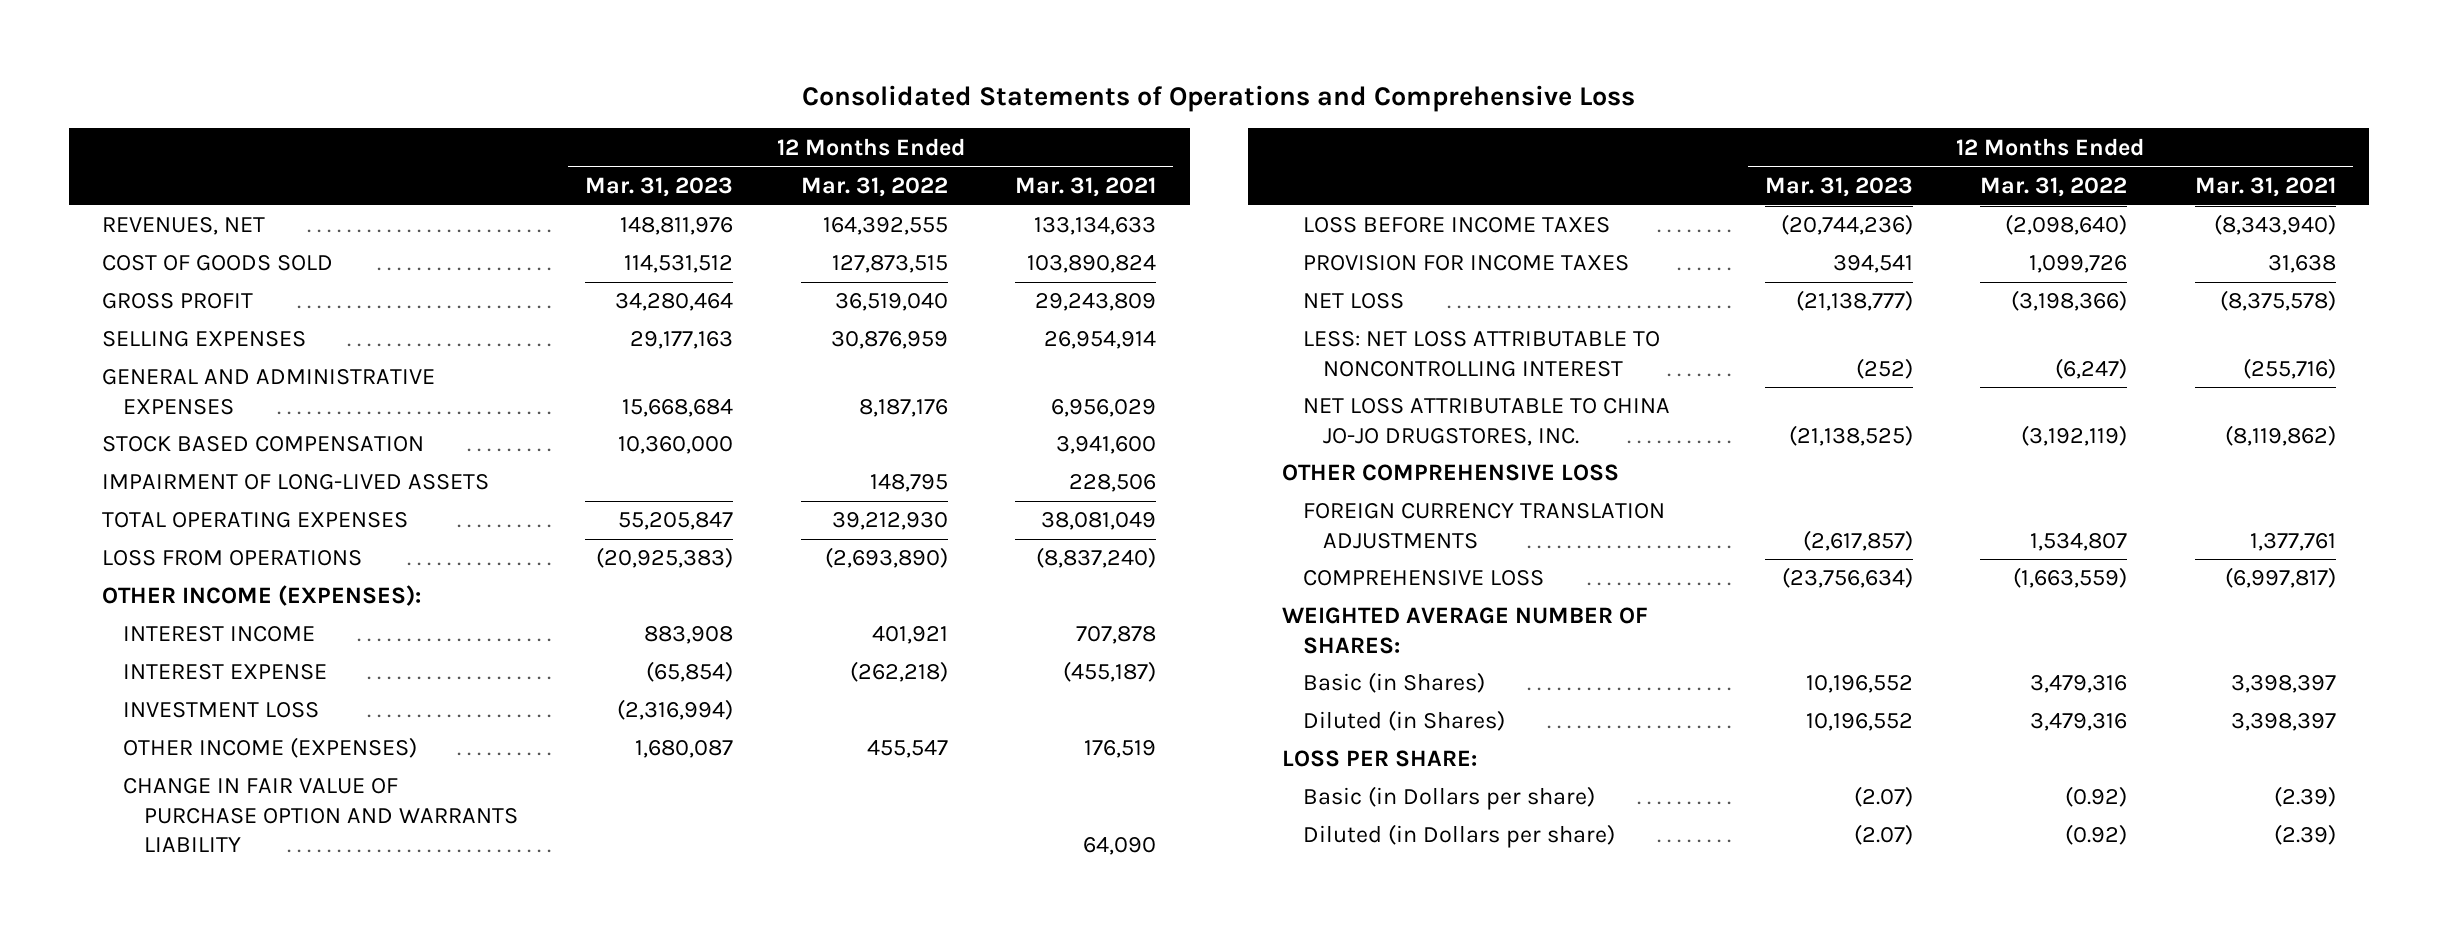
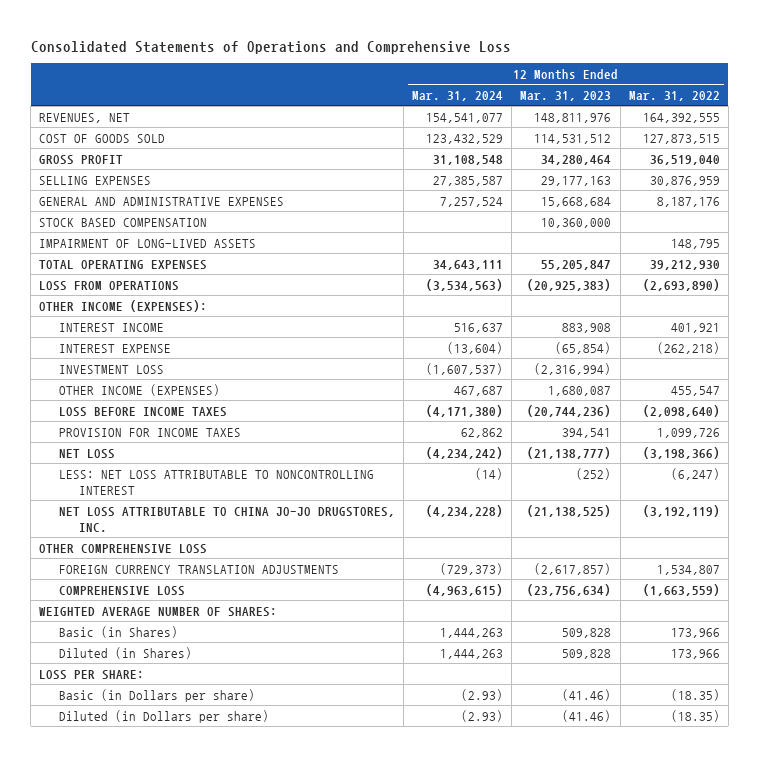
[1015,176,1157,197] Mar. 31, 2021 -> none
none -> [412,90,504,101] Mar. 31, 2024
[123,778,518,853] CHANGE IN FAIR VALUE OF PURCHASE OPTION AND WARRANTS LIABILITY -> none
[1805,675,1913,694] 10,196,552 -> [562,627,612,638] 509,828
[2030,675,2128,694] 3,479,316 -> [670,627,720,638] 173,966
[1805,713,1913,732] 10,196,552 -> [562,648,612,659] 509,828
[2030,713,2128,732] 3,479,316 -> [670,648,720,659] 173,966
[1853,786,1913,808] (2.07) -> [562,688,612,701] (41.46)
[2065,786,2128,808] (0.92) -> [670,688,720,701] (18.35)
[1853,824,1913,846] (2.07) -> [562,709,612,722] (41.46)
[2065,824,2128,846] (0.92) -> [670,709,720,722] (18.35)

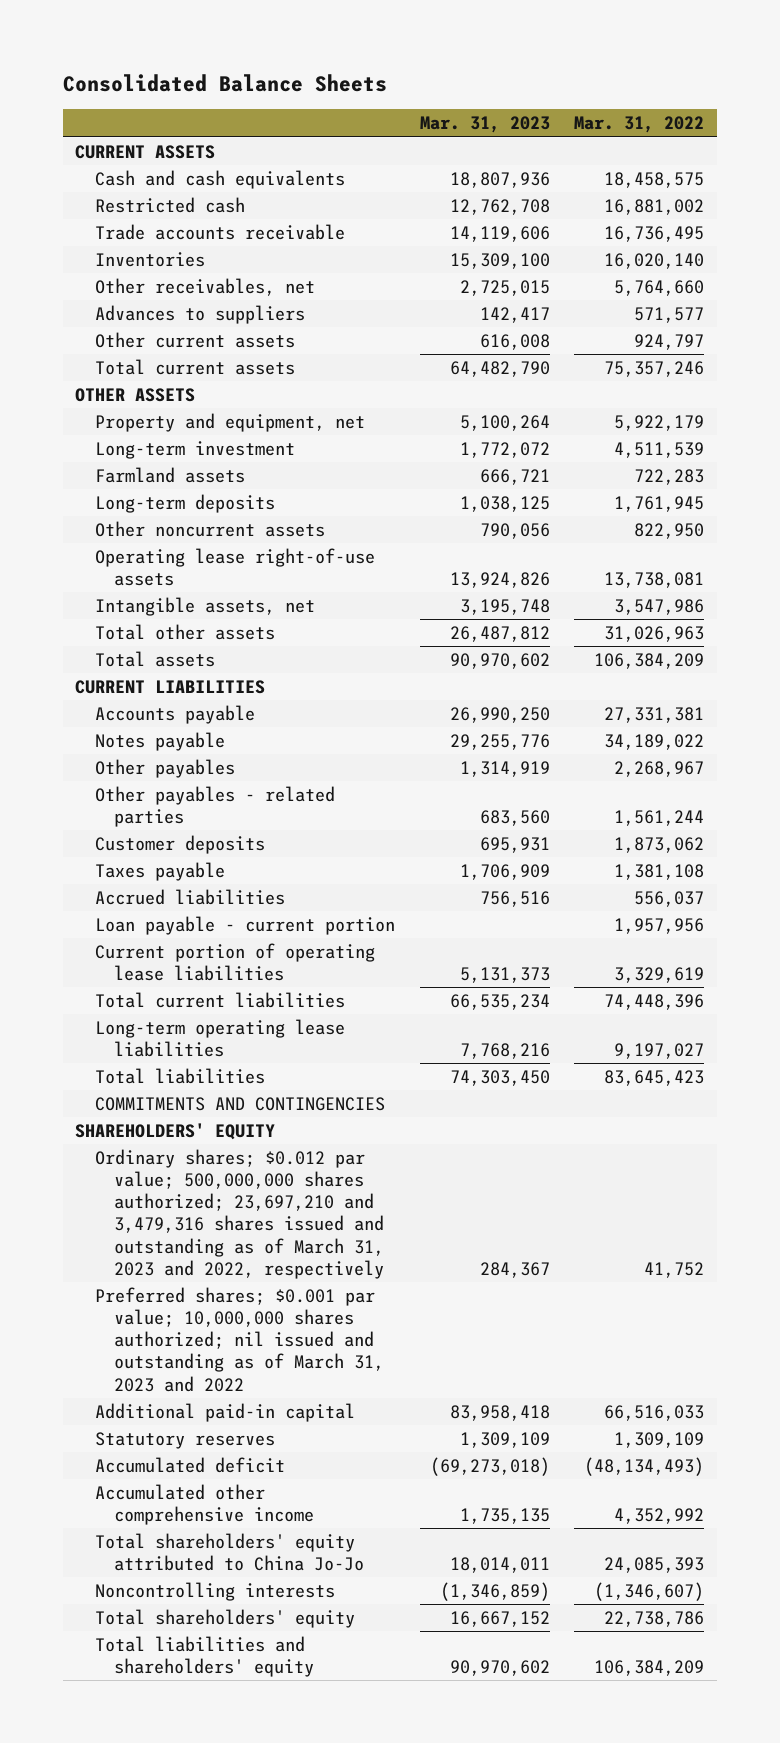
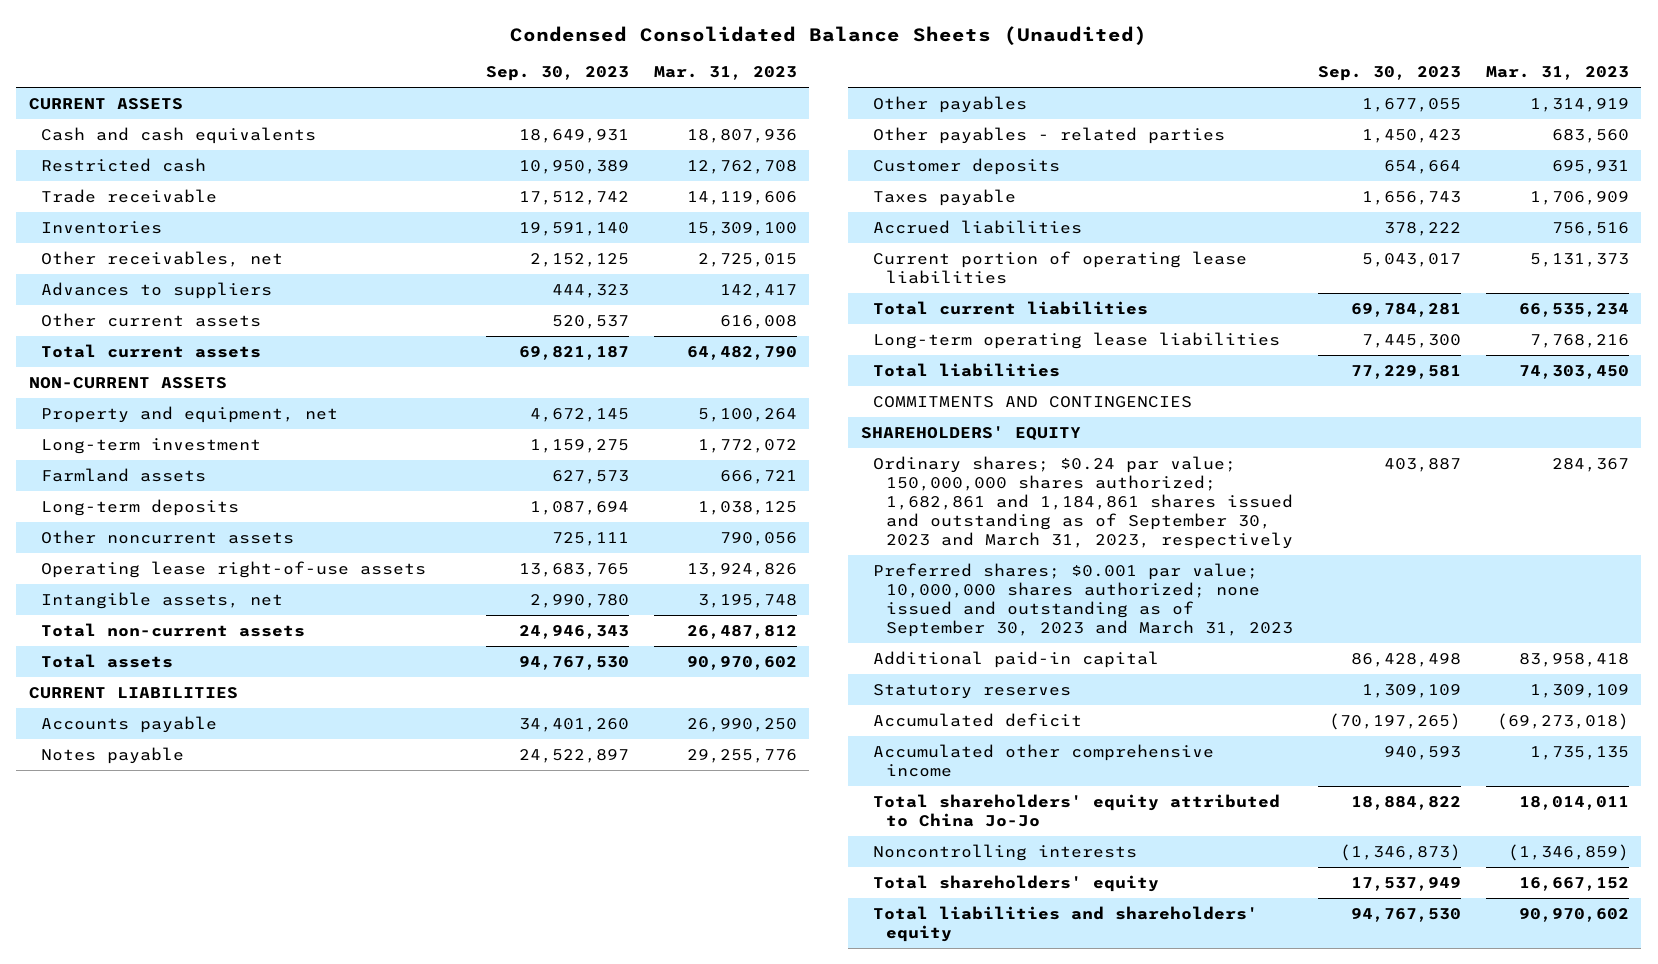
[63,74,388,93] Consolidated Balance Sheets -> [509,25,1147,45] Condensed Consolidated Balance Sheets (Unaudited)
[574,116,705,134] Mar. 31, 2022 -> none
none -> [486,66,630,82] Sep. 30, 2023
[94,223,345,240] Trade accounts receivable -> [41,189,218,204] Trade receivable
[75,387,196,402] OTHER ASSETS -> none
none -> [28,377,227,390] NON-CURRENT ASSETS
[94,623,275,640] Total other assets -> [41,623,306,638] Total non-current assets
[94,915,395,935] Loan payable - current portion -> none
[94,1148,385,1279] Ordinary shares; $0.012 par value; 500,000,000 shares authorized; 23,697,210 and 3,479,316 shares issued and outstanding as of March 31, 2023 and 2022, respectively -> [873,456,1294,549] Ordinary shares; $0.24 par value; 150,000,000 shares authorized; 1,682,861 and 1,184,861 shares issued and outstanding as of September 30, 2023 and March 31, 2023, respectively
[94,1286,385,1392] Preferred shares; $0.001 par value; 10,000,000 shares authorized; nil issued and outstanding as of March 31, 2023 and 2022 -> [873,563,1294,637] Preferred shares; $0.001 par value; 10,000,000 shares authorized; none issued and outstanding as of September 30, 2023 and March 31, 2023

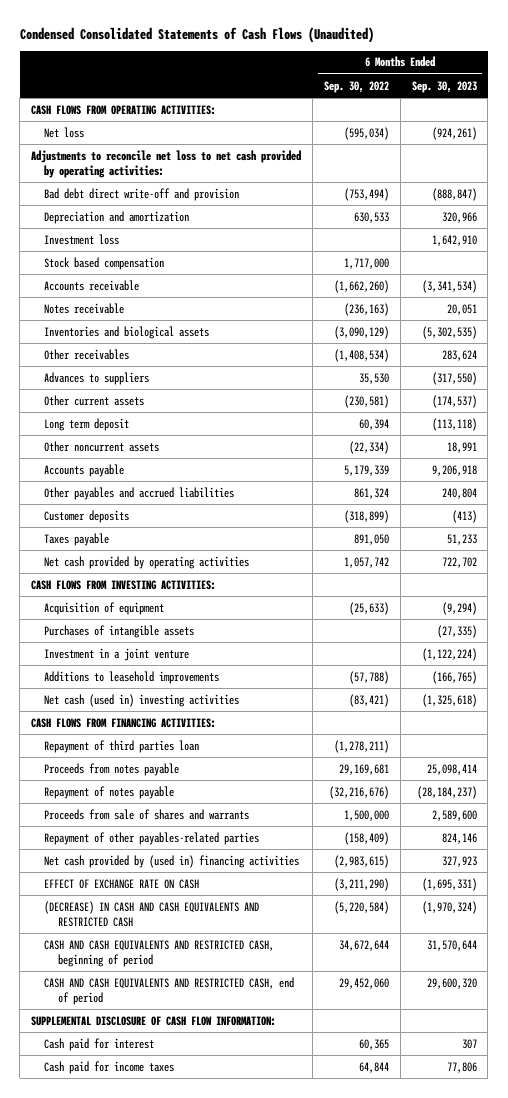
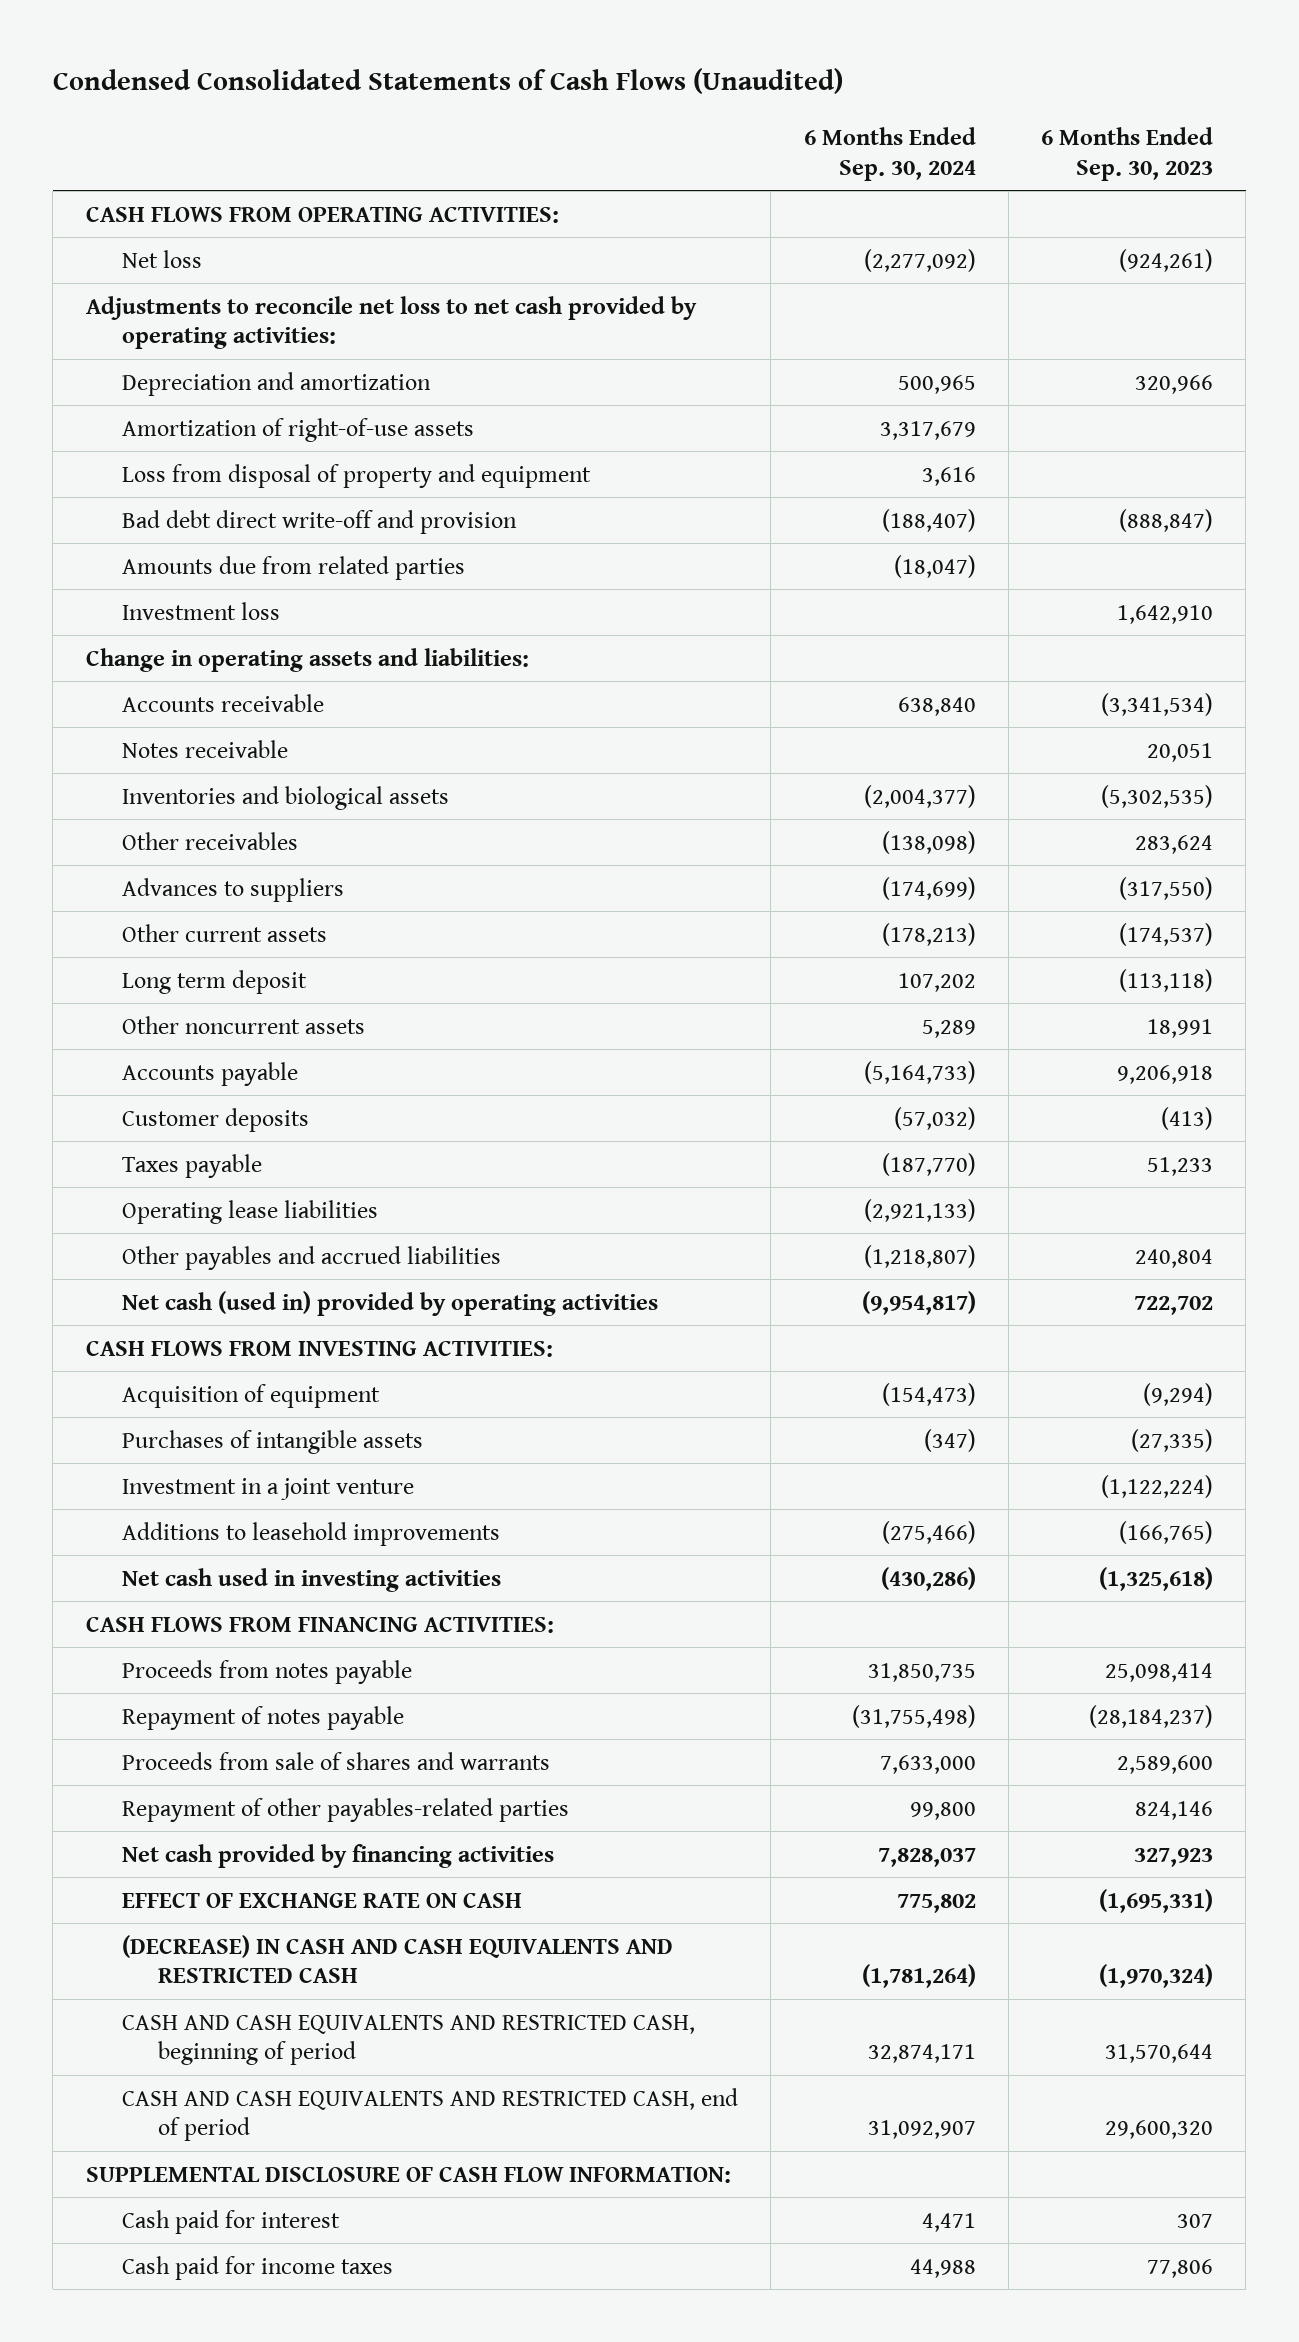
[323,80,389,93] Sep. 30, 2022 -> none
none -> [803,126,976,181] 6 Months Ended Sep. 30, 2024
none -> [121,417,474,442] Amortization of right-of-use assets
none -> [121,463,591,488] Loss from disposal of property and equipment
[44,187,240,201] Bad debt direct write-off and provision -> [121,509,517,534] Bad debt direct write-off and provision
none -> [121,555,465,580] Amounts due from related parties
[44,256,165,270] Stock based compensation -> none
none -> [85,647,529,672] Change in operating assets and liabilities:
none -> [121,1199,378,1224] Operating lease liabilities
[44,486,235,500] Other payables and accrued liabilities -> [121,1245,501,1270] Other payables and accrued liabilities
[44,555,250,569] Net cash provided by operating activities -> [121,1290,658,1316] Net cash (used in) provided by operating activities
[44,693,240,707] Net cash (used in) investing activities -> [121,1567,501,1592] Net cash used in investing activities
[44,739,200,753] Repayment of third parties loan -> none
[44,854,300,868] Net cash provided by (used in) financing activities -> [121,1843,554,1868] Net cash provided by financing activities

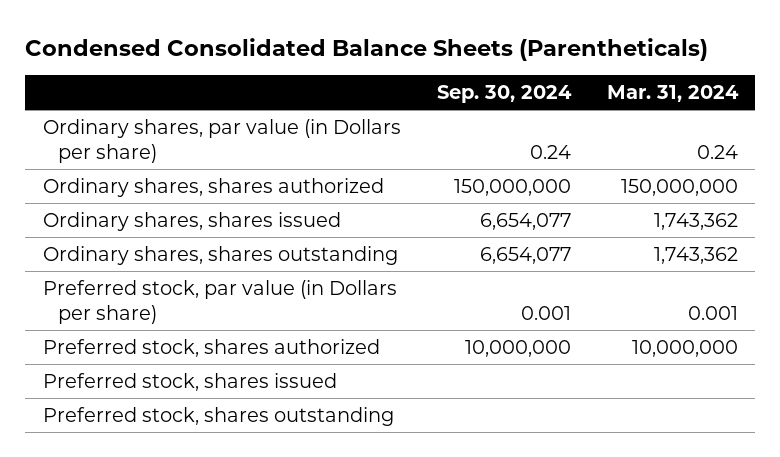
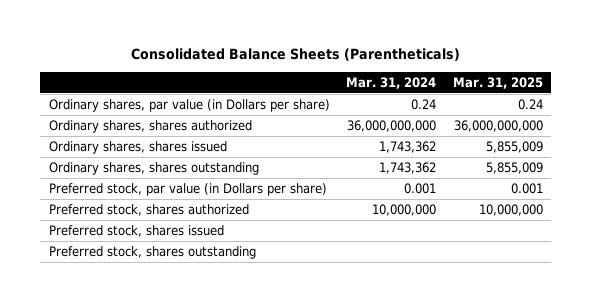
[25,37,709,61] Condensed Consolidated Balance Sheets (Parentheticals) -> [130,48,460,62] Consolidated Balance Sheets (Parentheticals)
[436,85,572,104] Sep. 30, 2024 -> none
none -> [452,76,543,89] Mar. 31, 2025
[620,178,738,196] 150,000,000 -> [347,120,437,133] 36,000,000,000

